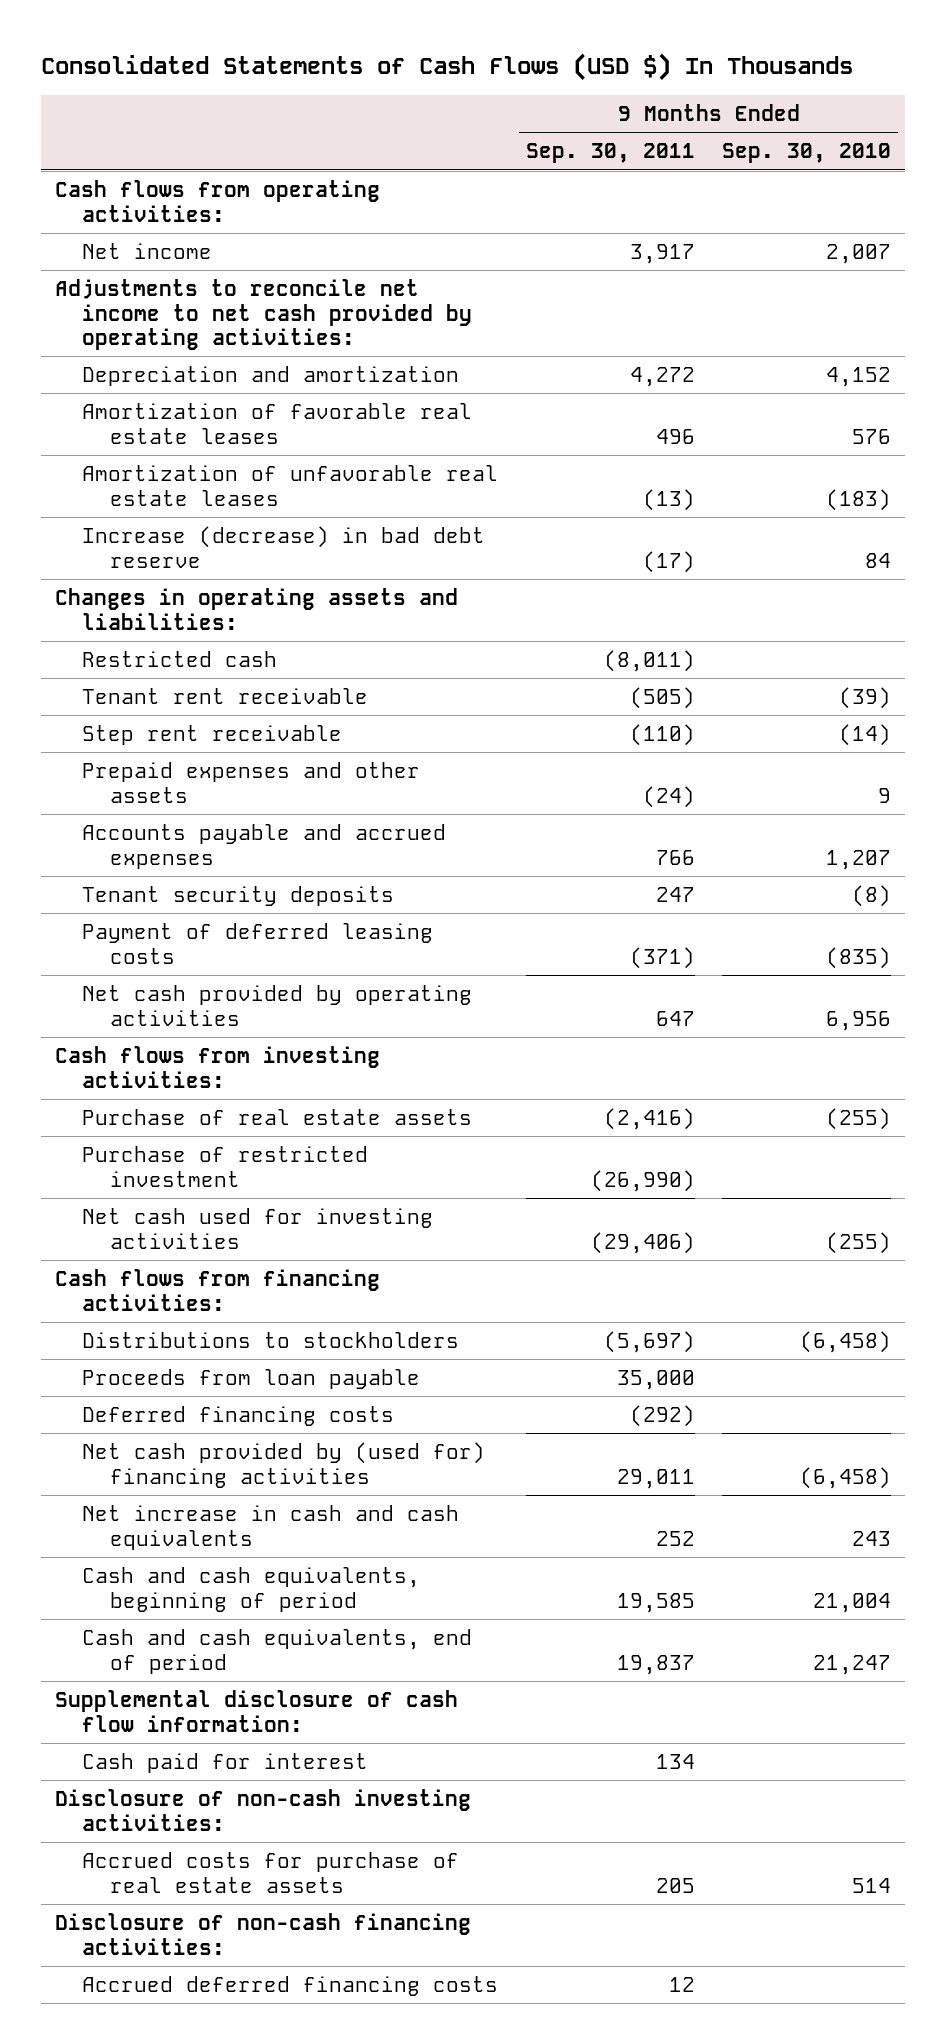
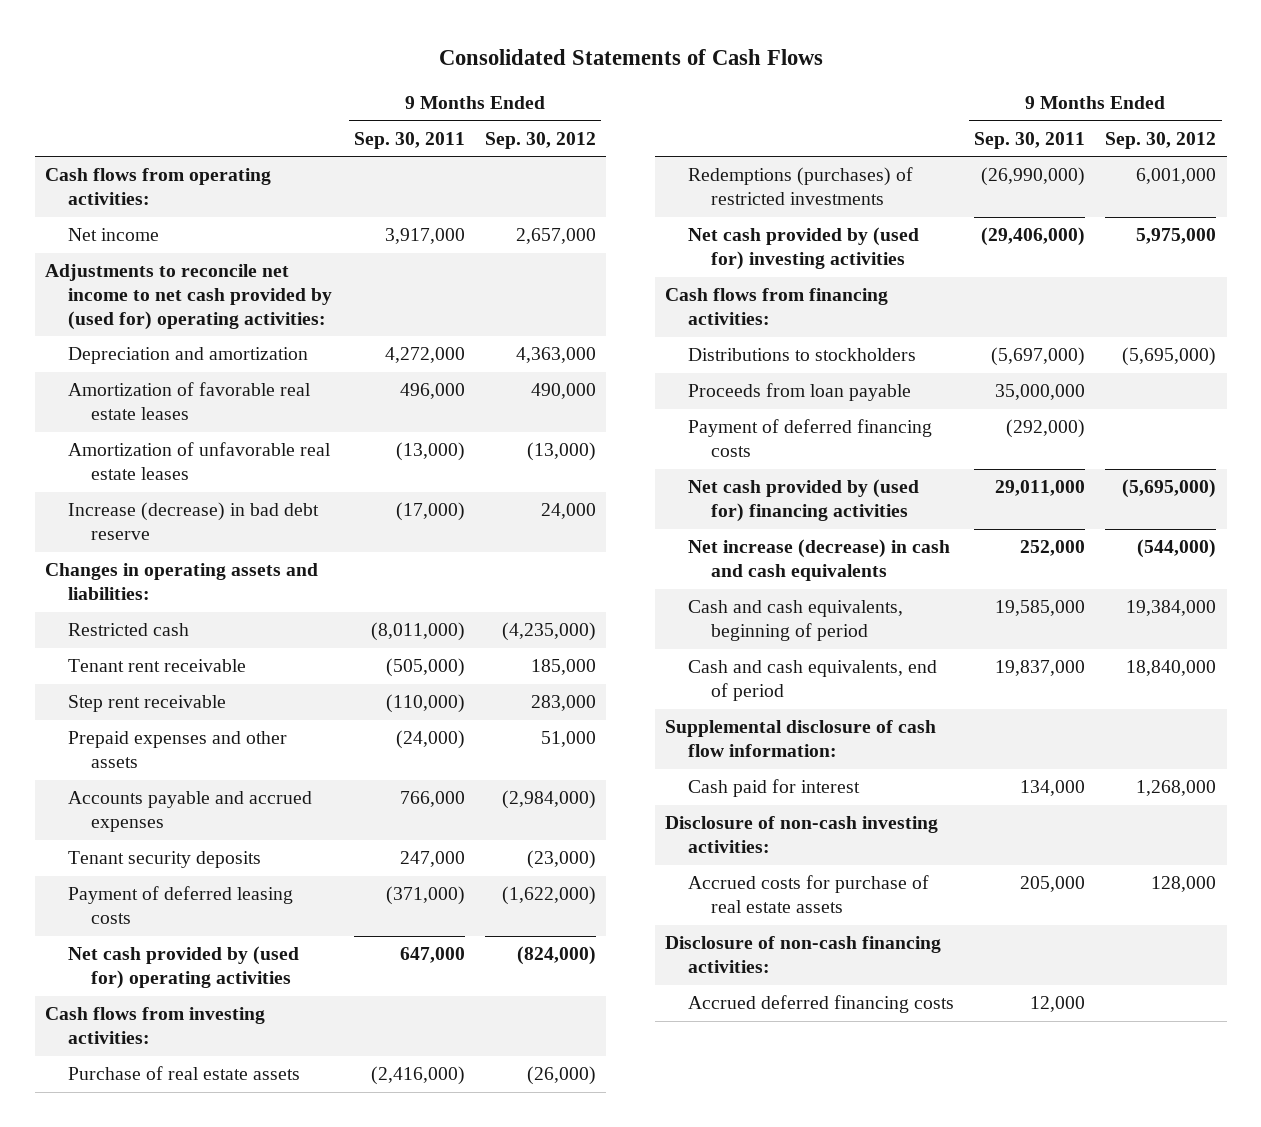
[41,52,854,81] Consolidated Statements of Cash Flows (USD $) In Thousands -> [438,49,823,66] Consolidated Statements of Cash Flows
[722,143,892,164] Sep. 30, 2010 -> none
none -> [485,131,597,149] Sep. 30, 2012
[629,244,695,265] 3,917 -> [384,228,465,245] 3,917,000
[54,279,473,351] Adjustments to reconcile net income to net cash provided by operating activities: -> [44,264,332,330] Adjustments to reconcile net income to net cash provided by (used for) operating activities:
[629,367,695,388] 4,272 -> [384,347,465,364] 4,272,000
[655,428,695,444] 496 -> [399,383,465,400] 496,000
[642,488,695,511] (13) -> [395,442,465,462] (13,000)
[642,550,695,573] (17) -> [395,502,465,522] (17,000)
[603,650,695,673] (8,011) -> [370,622,465,642] (8,011,000)
[629,687,695,710] (505) -> [385,658,465,678] (505,000)
[629,724,695,747] (110) -> [385,694,465,714] (110,000)
[642,785,695,808] (24) -> [395,730,465,750] (24,000)
[655,849,695,865] 766 -> [399,791,465,808] 766,000
[655,887,695,903] 247 -> [399,851,465,868] 247,000
[629,946,695,969] (371) -> [385,886,465,906] (371,000)
[82,985,473,1026] Net cash provided by operating activities -> [67,946,299,990] Net cash provided by (used for) operating activities
[655,1010,695,1026] 647 -> [399,947,465,964] 647,000
[603,1108,695,1131] (2,416) -> [370,1066,465,1086] (2,416,000)
[82,1146,369,1187] Purchase of restricted investment -> [688,167,914,206] Redemptions (purchases) of restricted investments
[590,1169,695,1192] (26,990) -> [981,167,1086,187] (26,990,000)
[82,1208,434,1249] Net cash used for investing activities -> [688,227,920,271] Net cash provided by (used for) investing activities
[590,1231,695,1254] (29,406) -> [981,227,1086,247] (29,406,000)
[603,1331,695,1354] (5,697) -> [991,347,1086,367] (5,697,000)
[616,1370,695,1391] 35,000 -> [995,384,1086,401] 35,000,000
[82,1406,395,1427] Deferred financing costs -> [688,419,933,458] Payment of deferred financing costs
[629,1405,695,1428] (292) -> [1006,419,1086,439] (292,000)
[616,1468,695,1489] 29,011 -> [995,480,1086,497] 29,011,000
[82,1505,460,1550] Net increase in cash and cash equivalents -> [688,539,951,582] Net increase (decrease) in cash and cash equivalents
[655,1530,695,1546] 252 -> [1020,540,1086,557] 252,000
[616,1592,695,1613] 19,585 -> [995,600,1086,617] 19,585,000
[616,1654,695,1675] 19,837 -> [995,660,1086,677] 19,837,000
[655,1754,695,1770] 134 -> [1020,780,1086,797] 134,000
[655,1877,695,1893] 205 -> [1020,876,1086,893] 205,000
[668,1977,695,1993] 12 -> [1030,996,1086,1013] 12,000

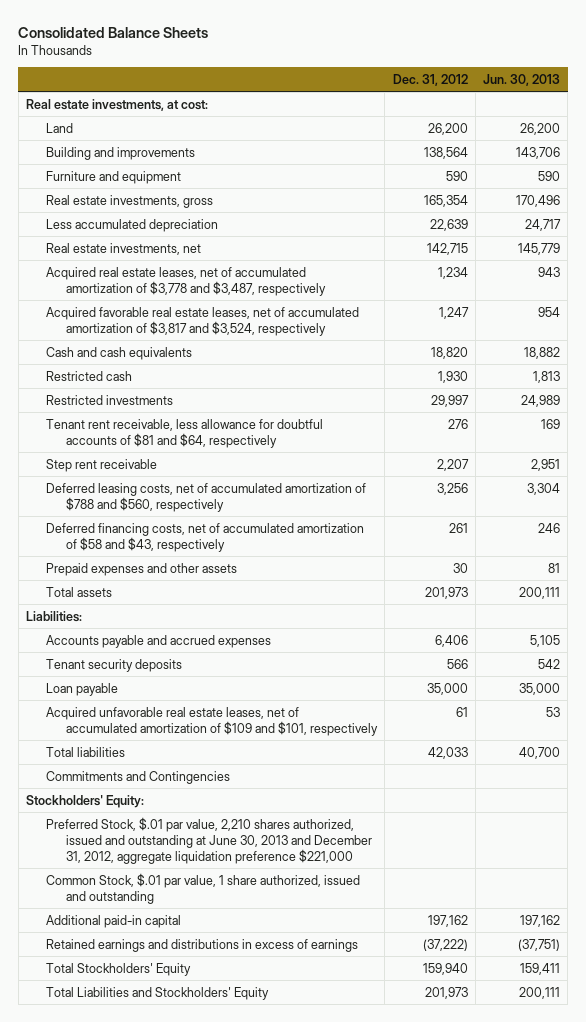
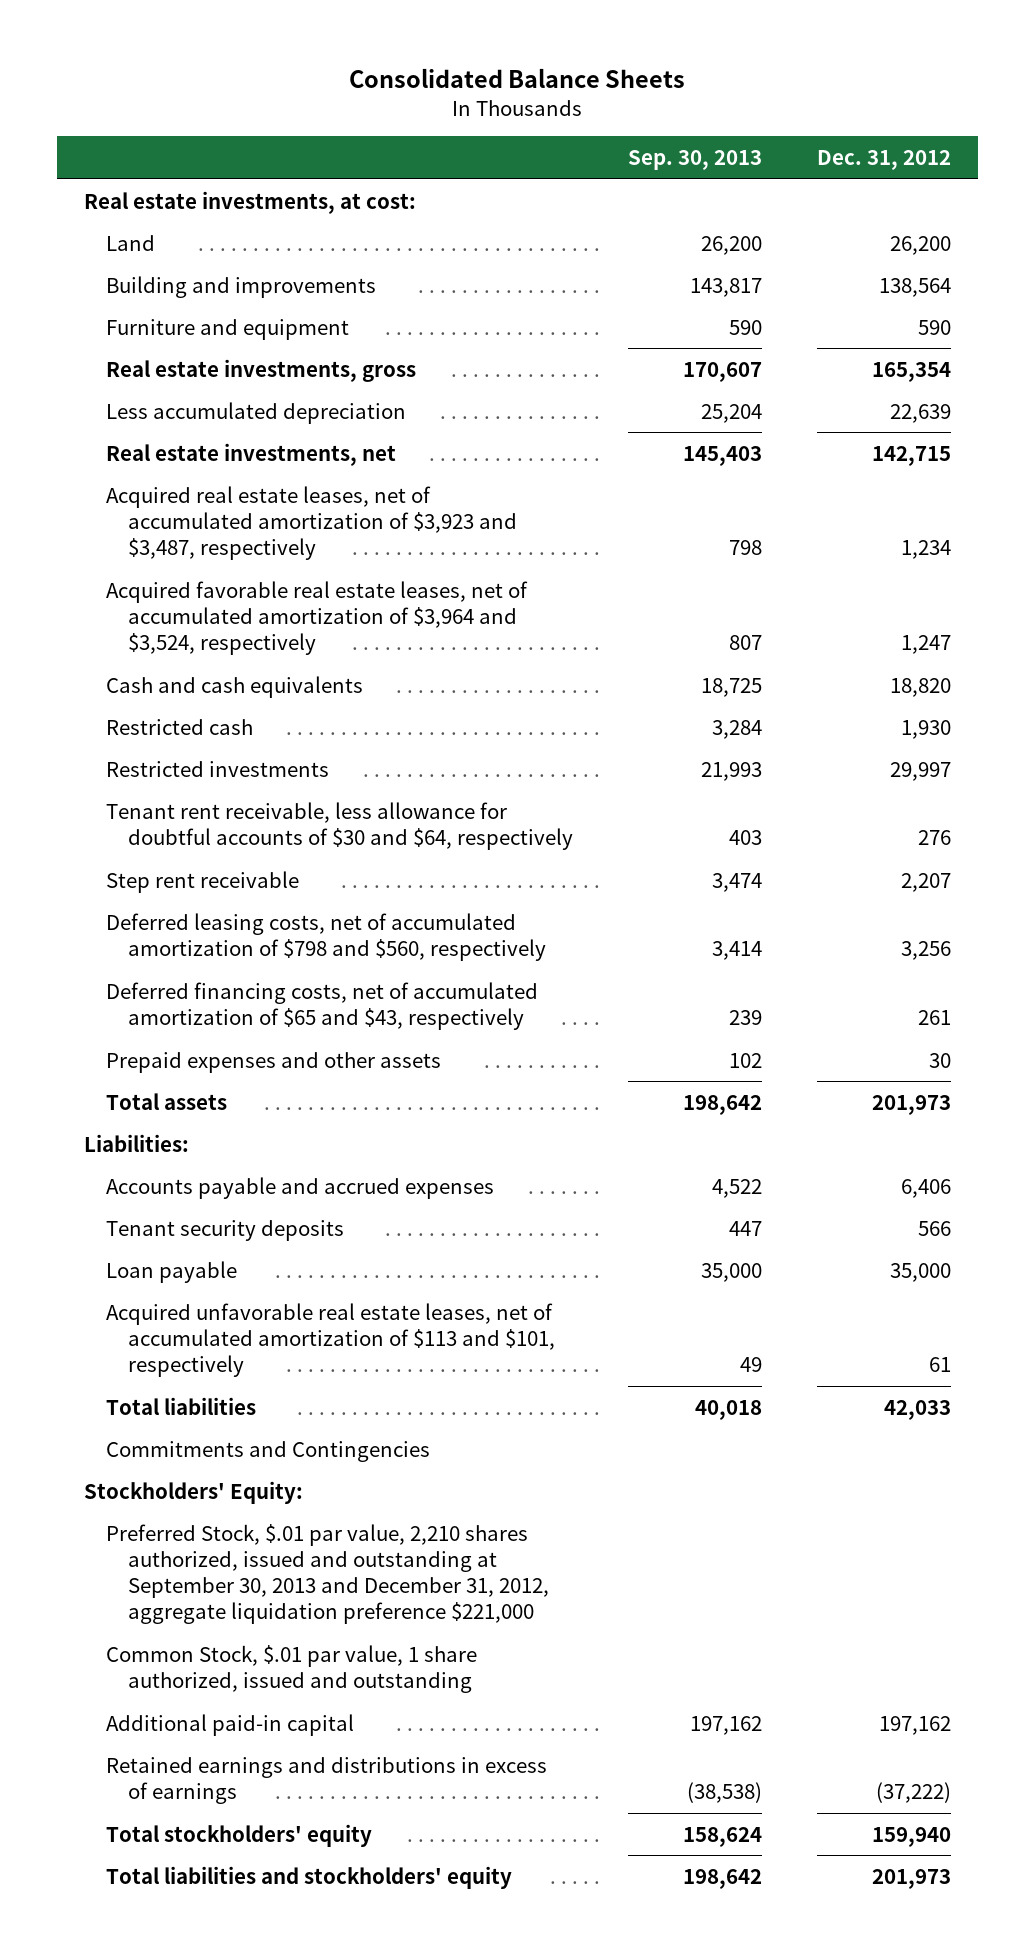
[483,73,561,86] Jun. 30, 2013 -> none
none -> [627,149,762,170] Sep. 30, 2013
[46,266,326,296] Acquired real estate leases, net of accumulated amortization of $3,778 and $3,487, respectively -> [106,485,517,561] Acquired real estate leases, net of accumulated amortization of $3,923 and $3,487, respectively
[46,306,360,336] Acquired favorable real estate leases, net of accumulated amortization of $3,817 and $3,524, respectively -> [106,580,529,656] Acquired favorable real estate leases, net of accumulated amortization of $3,964 and $3,524, respectively
[46,418,324,448] Tenant rent receivable, less allowance for doubtful accounts of $81 and $64, respectively -> [106,801,573,850] Tenant rent receivable, less allowance for doubtful accounts of $30 and $64, respectively
[46,482,367,512] Deferred leasing costs, net of accumulated amortization of $788 and $560, respectively -> [106,912,546,961] Deferred leasing costs, net of accumulated amortization of $798 and $560, respectively
[46,522,365,552] Deferred financing costs, net of accumulated amortization of $58 and $43, respectively -> [106,981,539,1030] Deferred financing costs, net of accumulated amortization of $65 and $43, respectively
[46,706,378,736] Acquired unfavorable real estate leases, net of accumulated amortization of $109 and $101, respectively -> [106,1302,555,1378] Acquired unfavorable real estate leases, net of accumulated amortization of $113 and $101, respectively
[46,816,372,864] Preferred Stock, $.01 par value, 2,210 shares authorized, issued and outstanding at June 30, 2013 and December 31, 2012, aggregate liquidation preference $221,000 -> [106,1523,549,1625] Preferred Stock, $.01 par value, 2,210 shares authorized, issued and outstanding at September 30, 2013 and December 31, 2012, aggregate liquidation preference $221,000
[46,962,192,976] Total Stockholders' Equity -> [106,1823,373,1847] Total stockholders' equity
[46,986,270,1000] Total Liabilities and Stockholders' Equity -> [106,1865,513,1889] Total liabilities and stockholders' equity

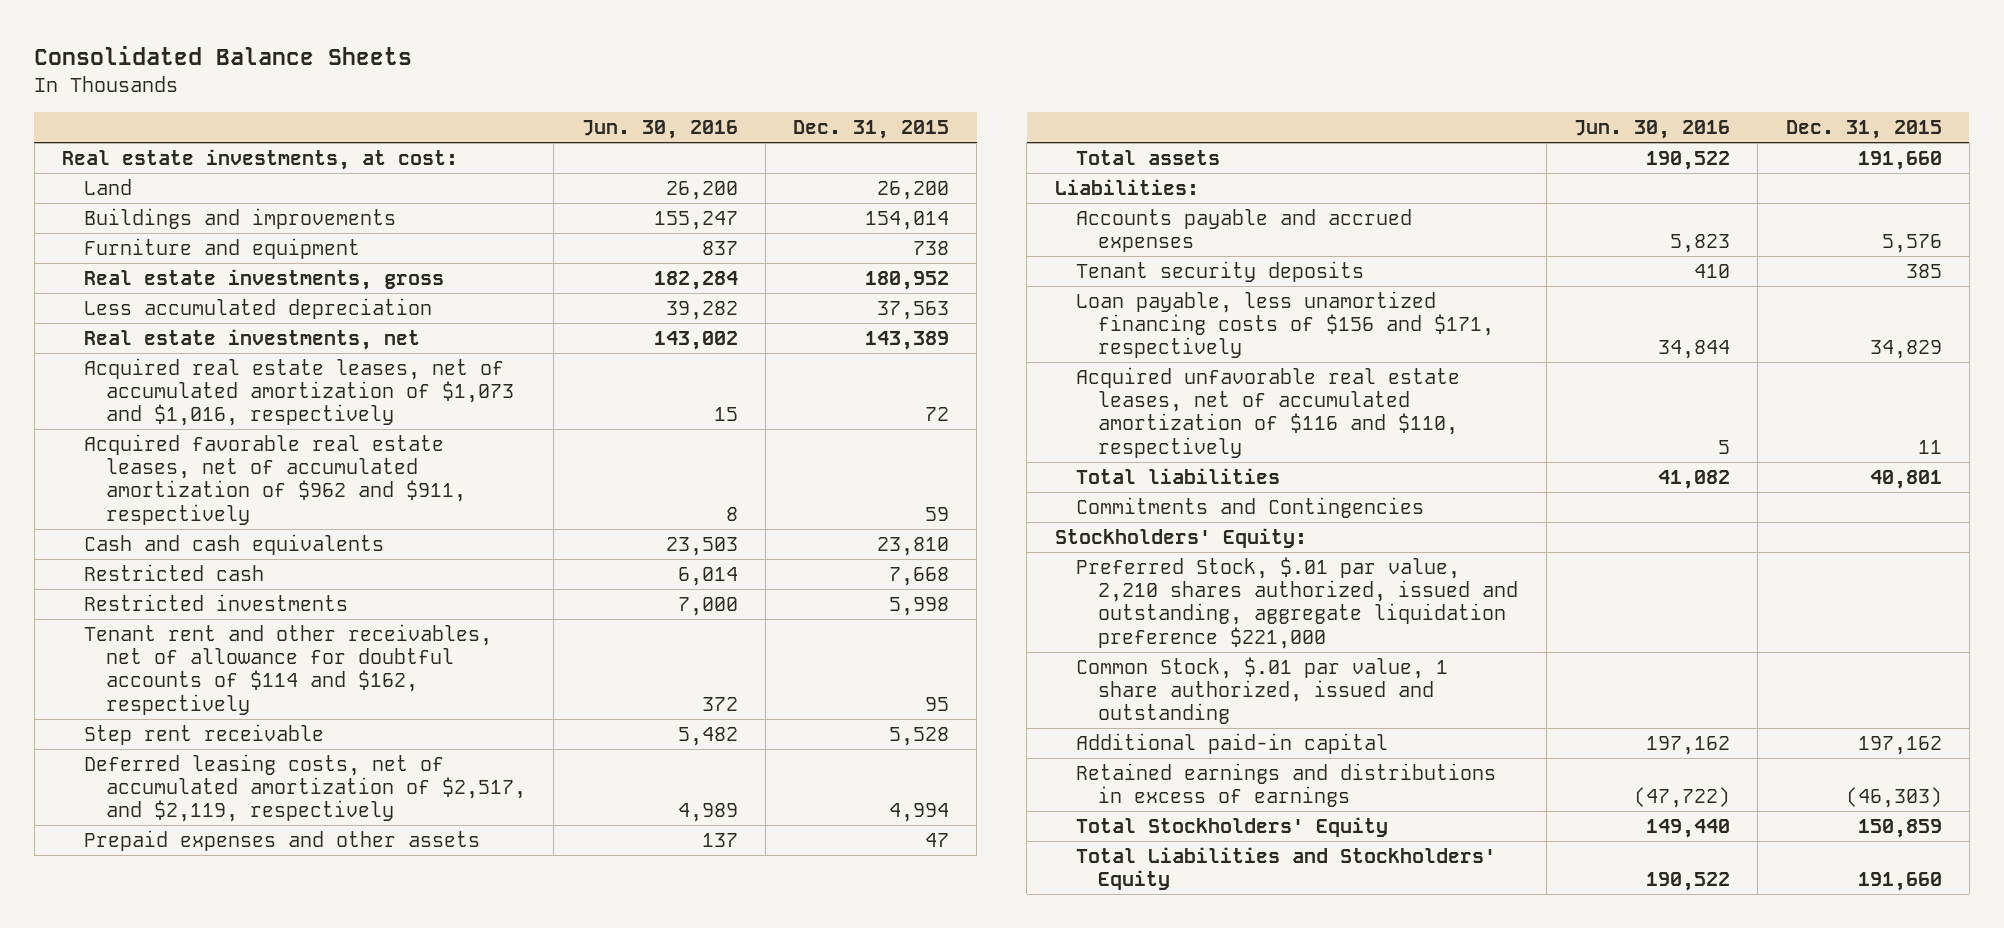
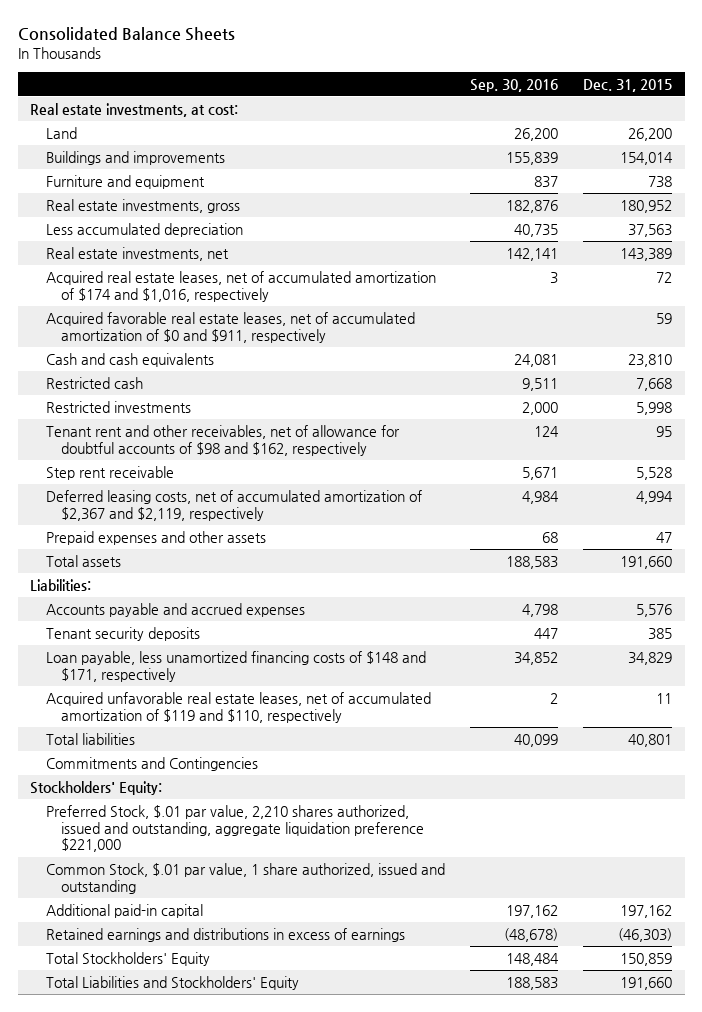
[581,120,738,140] Jun. 30, 2016 -> none
none -> [469,78,558,92] Sep. 30, 2016
[84,357,515,427] Acquired real estate leases, net of accumulated amortization of $1,073 and $1,016, respectively -> [45,270,436,302] Acquired real estate leases, net of accumulated amortization of $174 and $1,016, respectively
[84,433,467,525] Acquired favorable real estate leases, net of accumulated amortization of $962 and $911, respectively -> [45,311,415,343] Acquired favorable real estate leases, net of accumulated amortization of $0 and $911, respectively
[84,623,493,715] Tenant rent and other receivables, net of allowance for doubtful accounts of $114 and $162, respectively -> [45,424,400,456] Tenant rent and other receivables, net of allowance for doubtful accounts of $98 and $162, respectively
[84,753,527,823] Deferred leasing costs, net of accumulated amortization of $2,517, and $2,119, respectively -> [45,489,422,521] Deferred leasing costs, net of accumulated amortization of $2,367 and $2,119, respectively
[1076,290,1495,359] Loan payable, less unamortized financing costs of $156 and $171, respectively -> [45,650,426,682] Loan payable, less unamortized financing costs of $148 and $171, respectively
[1076,366,1461,458] Acquired unfavorable real estate leases, net of accumulated amortization of $116 and $110, respectively -> [45,691,431,723] Acquired unfavorable real estate leases, net of accumulated amortization of $119 and $110, respectively

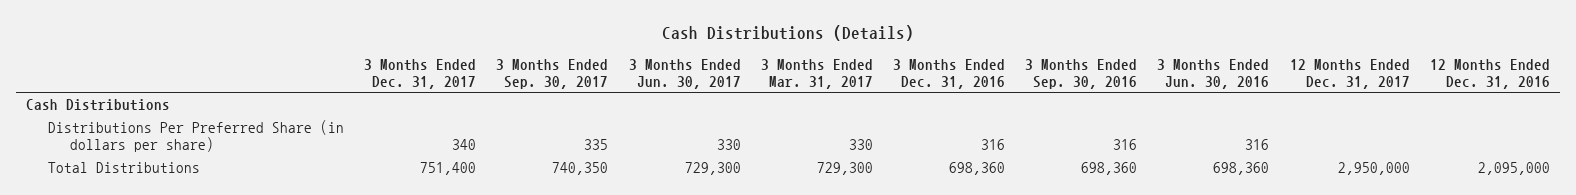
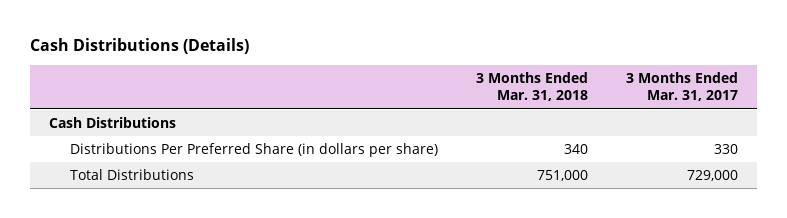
[364,58,477,89] 3 Months Ended Dec. 31, 2017 -> none
[496,58,609,89] 3 Months Ended Sep. 30, 2017 -> none
[628,58,741,89] 3 Months Ended Jun. 30, 2017 -> none
[893,58,1006,89] 3 Months Ended Dec. 31, 2016 -> none
[1025,58,1138,89] 3 Months Ended Sep. 30, 2016 -> none
[1157,58,1270,89] 3 Months Ended Jun. 30, 2016 -> none
[1289,58,1410,89] 12 Months Ended Dec. 31, 2017 -> none
[1429,58,1550,89] 12 Months Ended Dec. 31, 2016 -> none
none -> [476,72,589,102] 3 Months Ended Mar. 31, 2018
[816,161,873,175] 729,300 -> [687,169,739,181] 729,000

